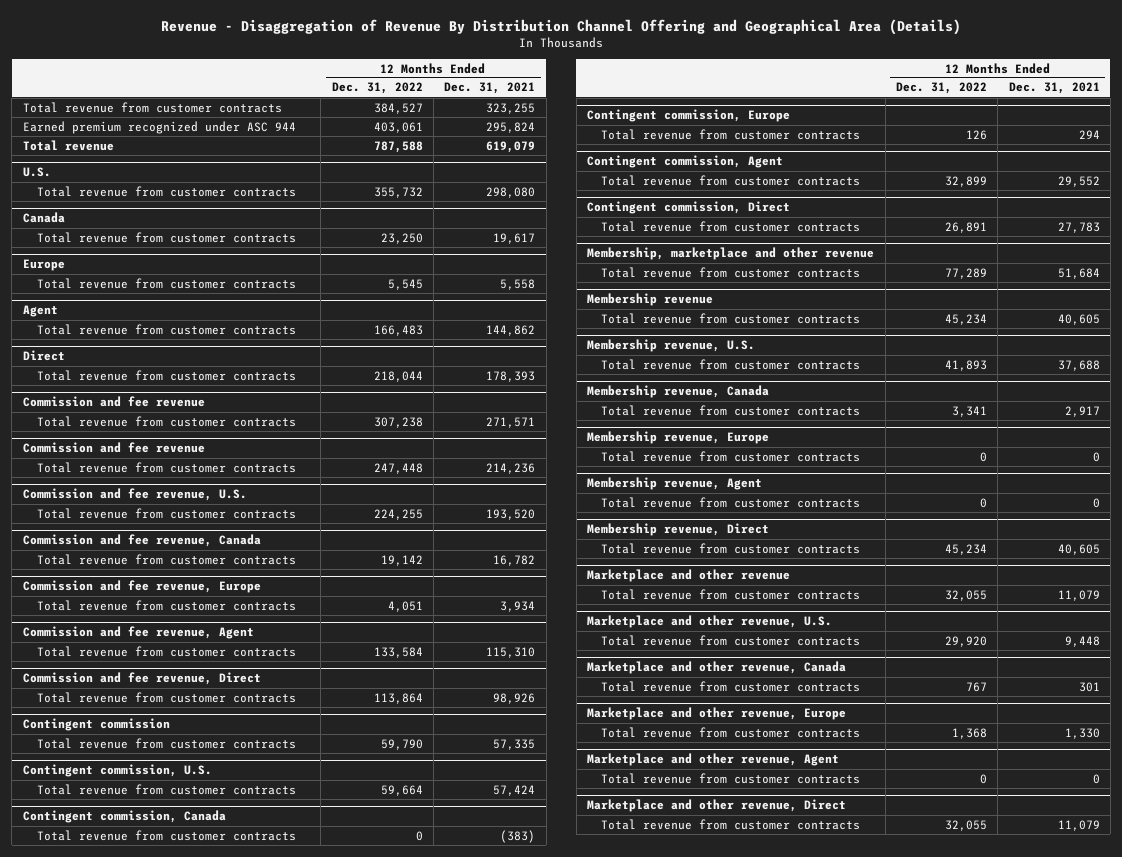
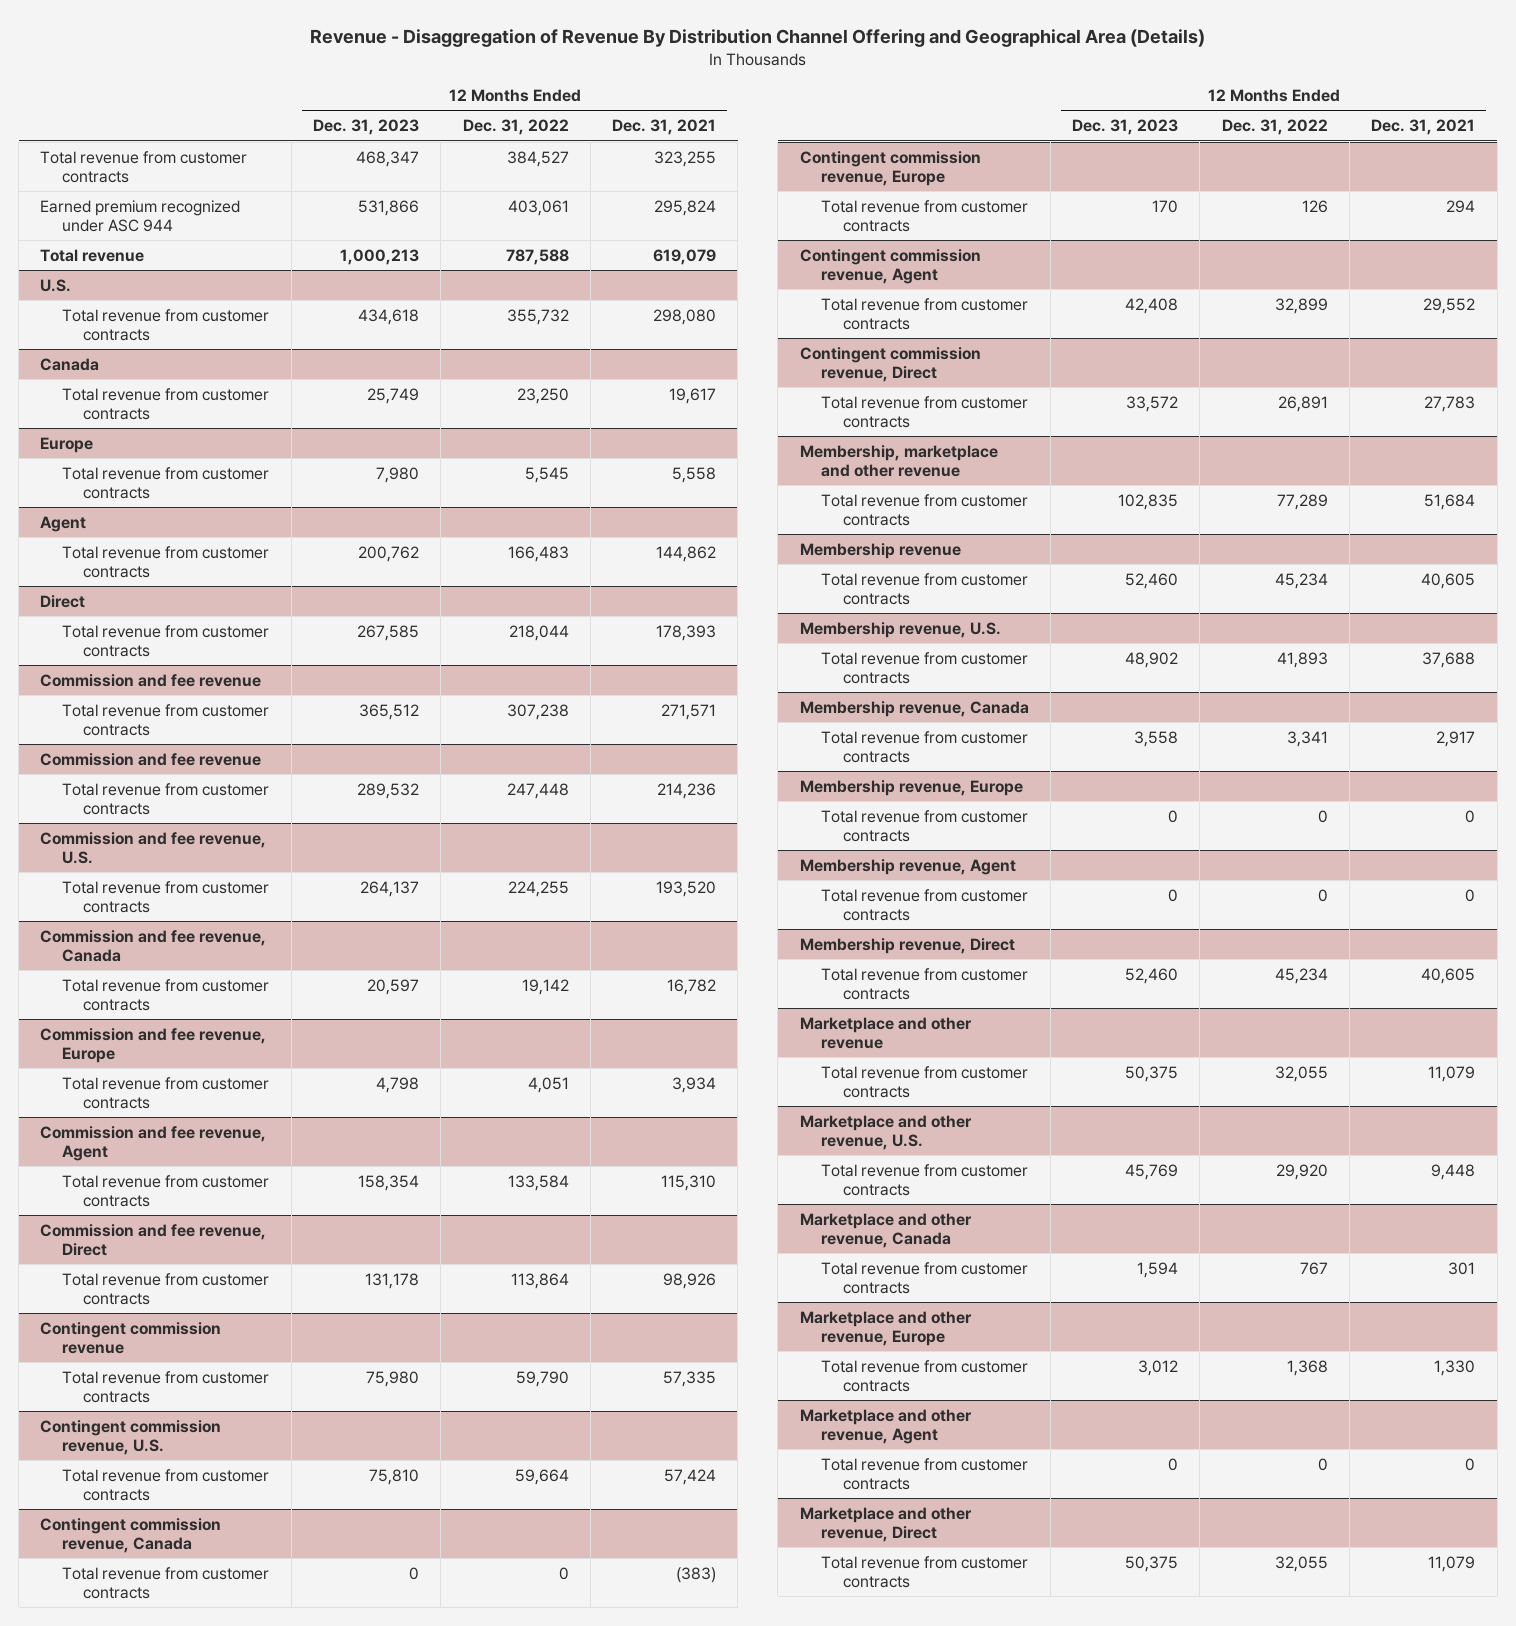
none -> [312,119,419,136] Dec. 31, 2023
[22,718,170,732] Contingent commission -> [40,1321,222,1355] Contingent commission revenue
[22,764,212,778] Contingent commission, U.S. -> [40,1419,222,1456] Contingent commission revenue, U.S.
[22,810,226,824] Contingent commission, Canada -> [40,1517,222,1554] Contingent commission revenue, Canada
[587,109,791,123] Contingent commission, Europe -> [799,150,981,187] Contingent commission revenue, Europe
[587,155,784,169] Contingent commission, Agent -> [799,248,981,285] Contingent commission revenue, Agent
[587,201,791,215] Contingent commission, Direct -> [799,346,981,383] Contingent commission revenue, Direct

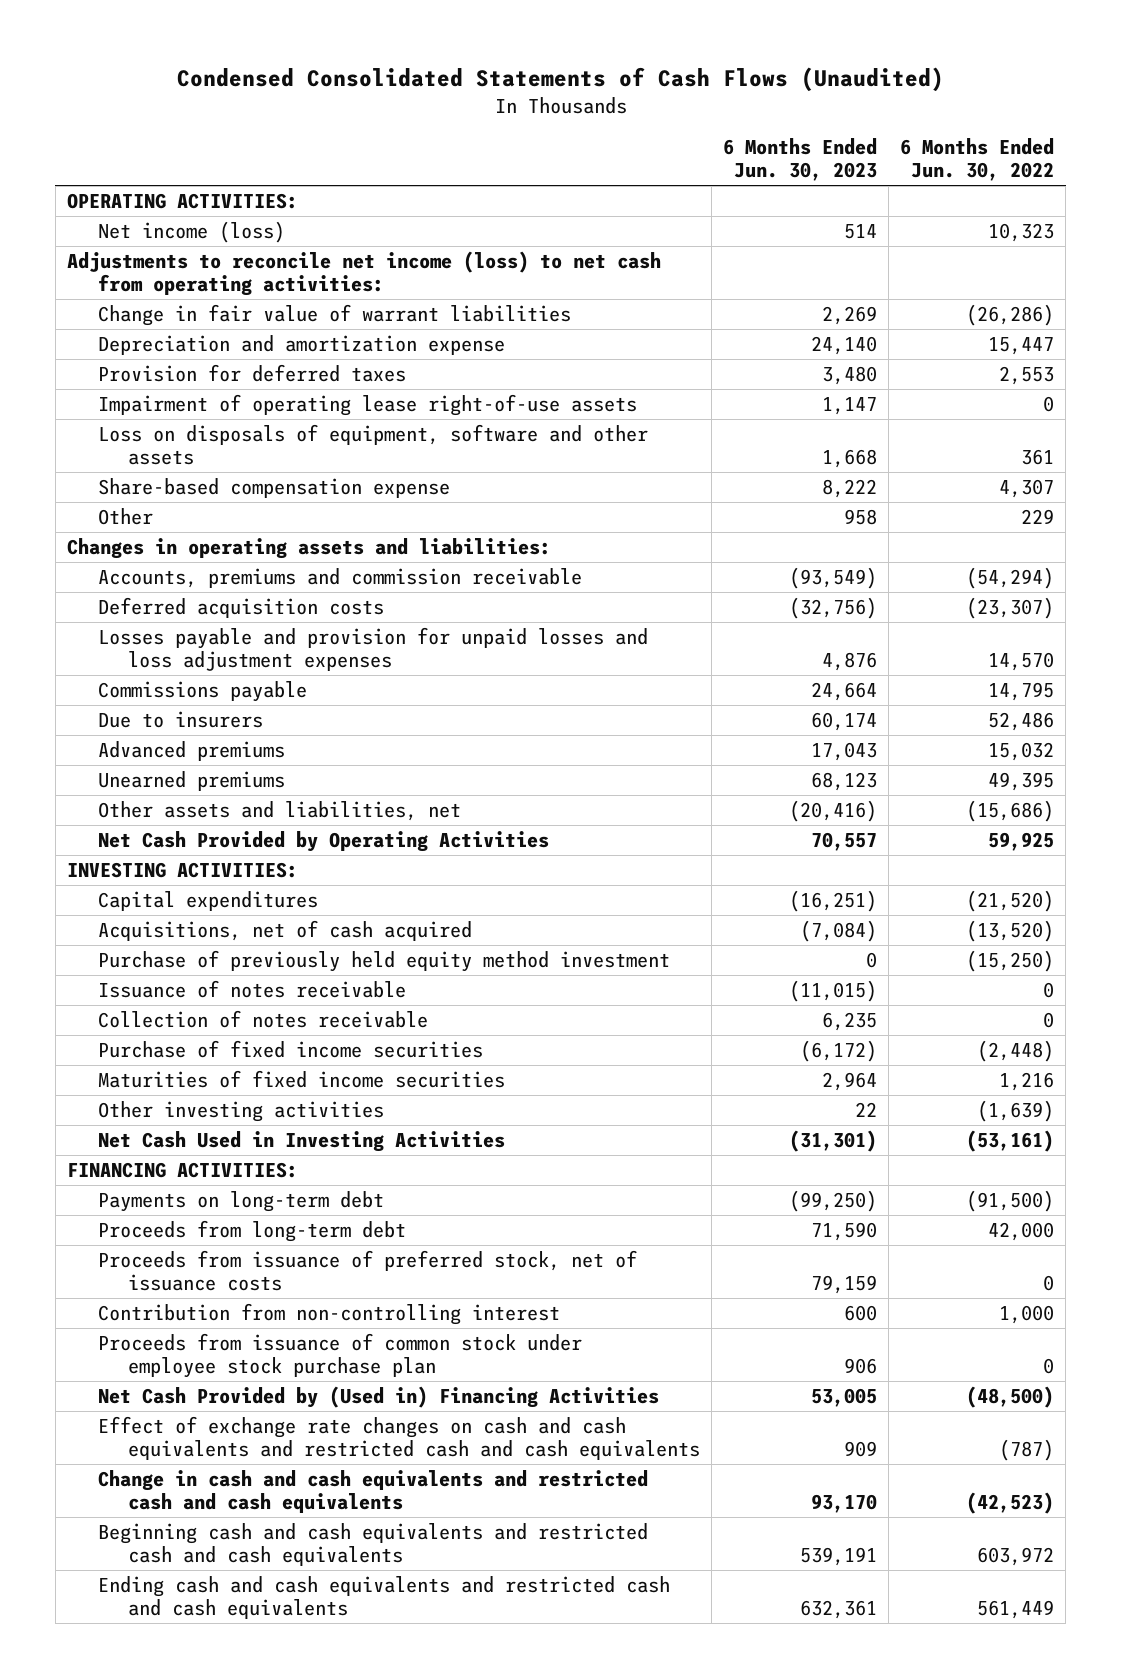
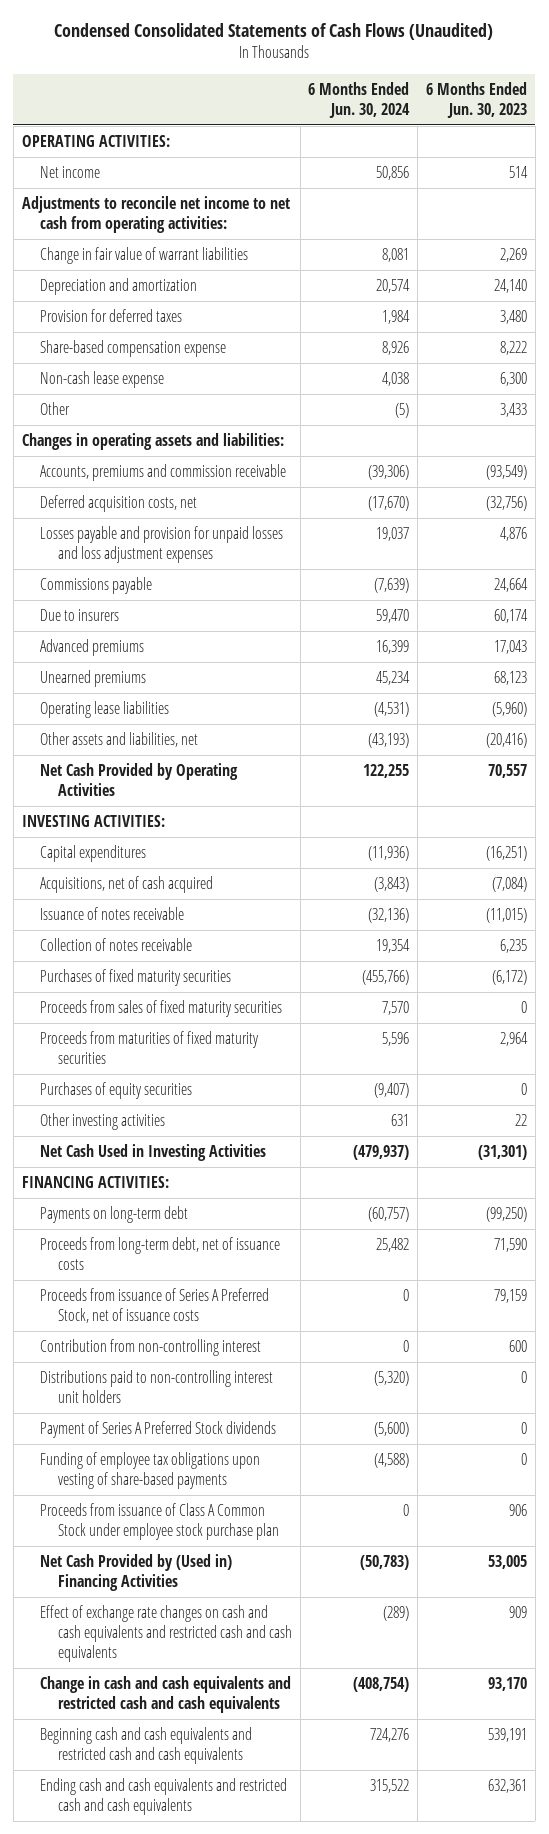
[900,138,1055,182] 6 Months Ended Jun. 30, 2022 -> none
none -> [308,81,411,118] 6 Months Ended Jun. 30, 2024
[97,220,285,243] Net income (loss) -> [39,166,100,179] Net income
[66,250,661,296] Adjustments to reconcile net income (loss) to net cash from operating activities: -> [21,196,290,233] Adjustments to reconcile net income to net cash from operating activities:
[97,334,505,355] Depreciation and amortization expense -> [39,278,197,296] Depreciation and amortization
[97,393,637,416] Impairment of operating lease right-of-use assets -> none
[97,423,648,465] Loss on disposals of equipment, software and other assets -> none
none -> [39,371,164,389] Non-cash lease expense
[844,508,878,525] 958 -> [499,403,527,418] 3,433
[97,596,384,618] Deferred acquisition costs -> [39,495,197,513] Deferred acquisition costs, net
none -> [39,701,169,719] Operating lease liabilities
[97,949,670,972] Purchase of previously held equity method investment -> none
[97,1039,483,1058] Purchase of fixed income securities -> [39,969,231,987] Purchases of fixed maturity securities
none -> [39,1000,282,1018] Proceeds from sales of fixed maturity securities
[97,1069,505,1088] Maturities of fixed income securities -> [39,1031,259,1064] Proceeds from maturities of fixed maturity securities
none -> [39,1082,192,1100] Purchases of equity securities
[97,1219,406,1242] Proceeds from long-term debt -> [39,1237,280,1270] Proceeds from long-term debt, net of issuance costs
[97,1249,637,1291] Proceeds from issuance of preferred stock, net of issuance costs -> [39,1288,269,1323] Proceeds from issuance of Series A Preferred Stock, net of issuance costs
none -> [39,1370,273,1403] Distributions paid to non-controlling interest unit holders
none -> [39,1421,276,1439] Payment of Series A Preferred Stock dividends
none -> [39,1452,260,1489] Funding of employee tax obligations upon vesting of share-based payments
[97,1332,582,1378] Proceeds from issuance of common stock under employee stock purchase plan -> [39,1503,279,1540] Proceeds from issuance of Class A Common Stock under employee stock purchase plan

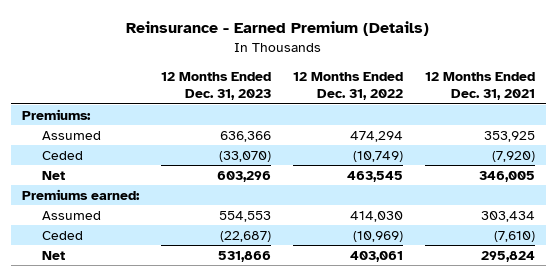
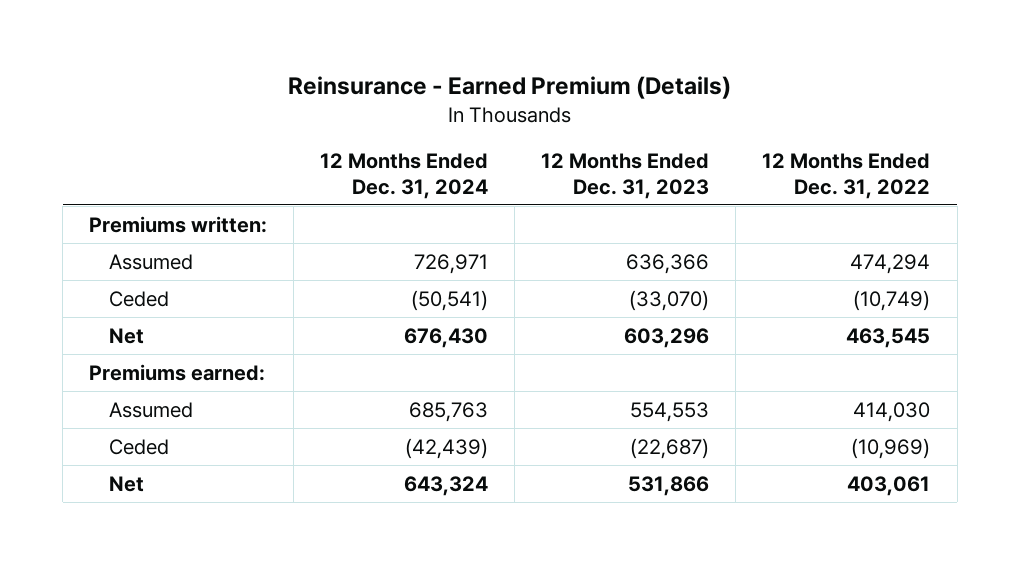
[424,72,535,101] 12 Months Ended Dec. 31, 2021 -> none
none -> [320,152,489,199] 12 Months Ended Dec. 31, 2024
[22,109,92,121] Premiums: -> [89,215,268,233] Premiums written:

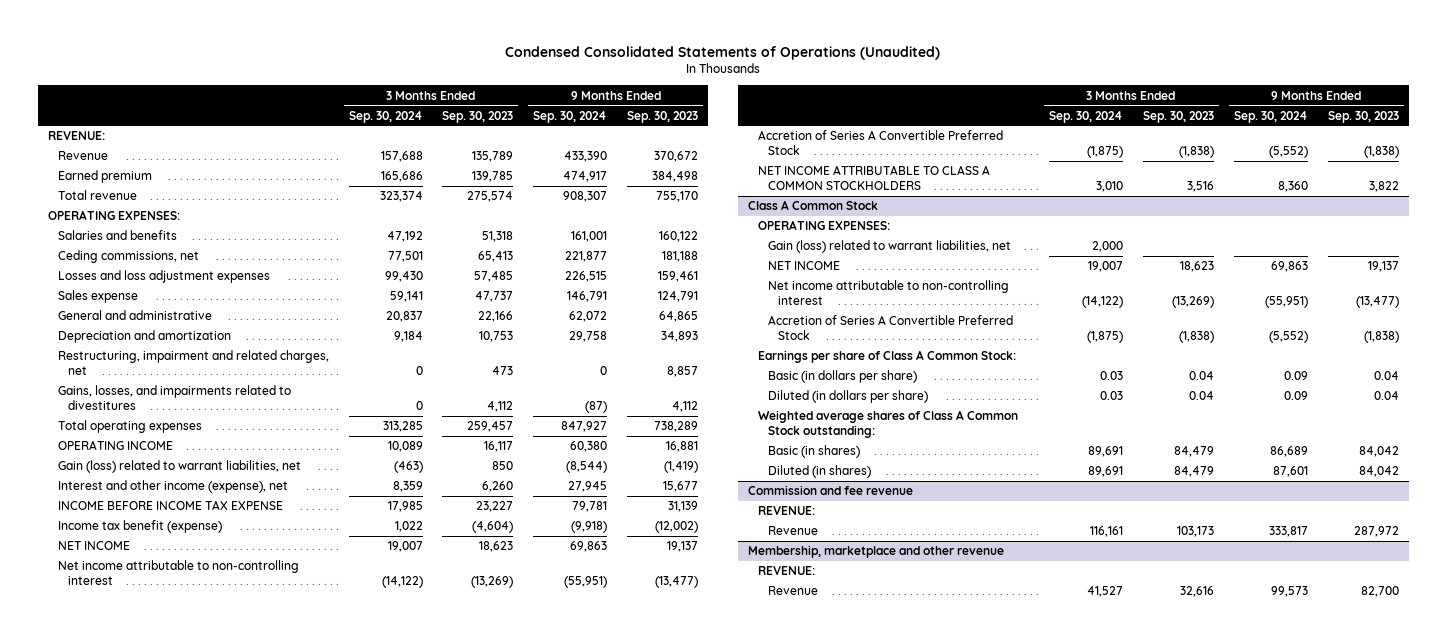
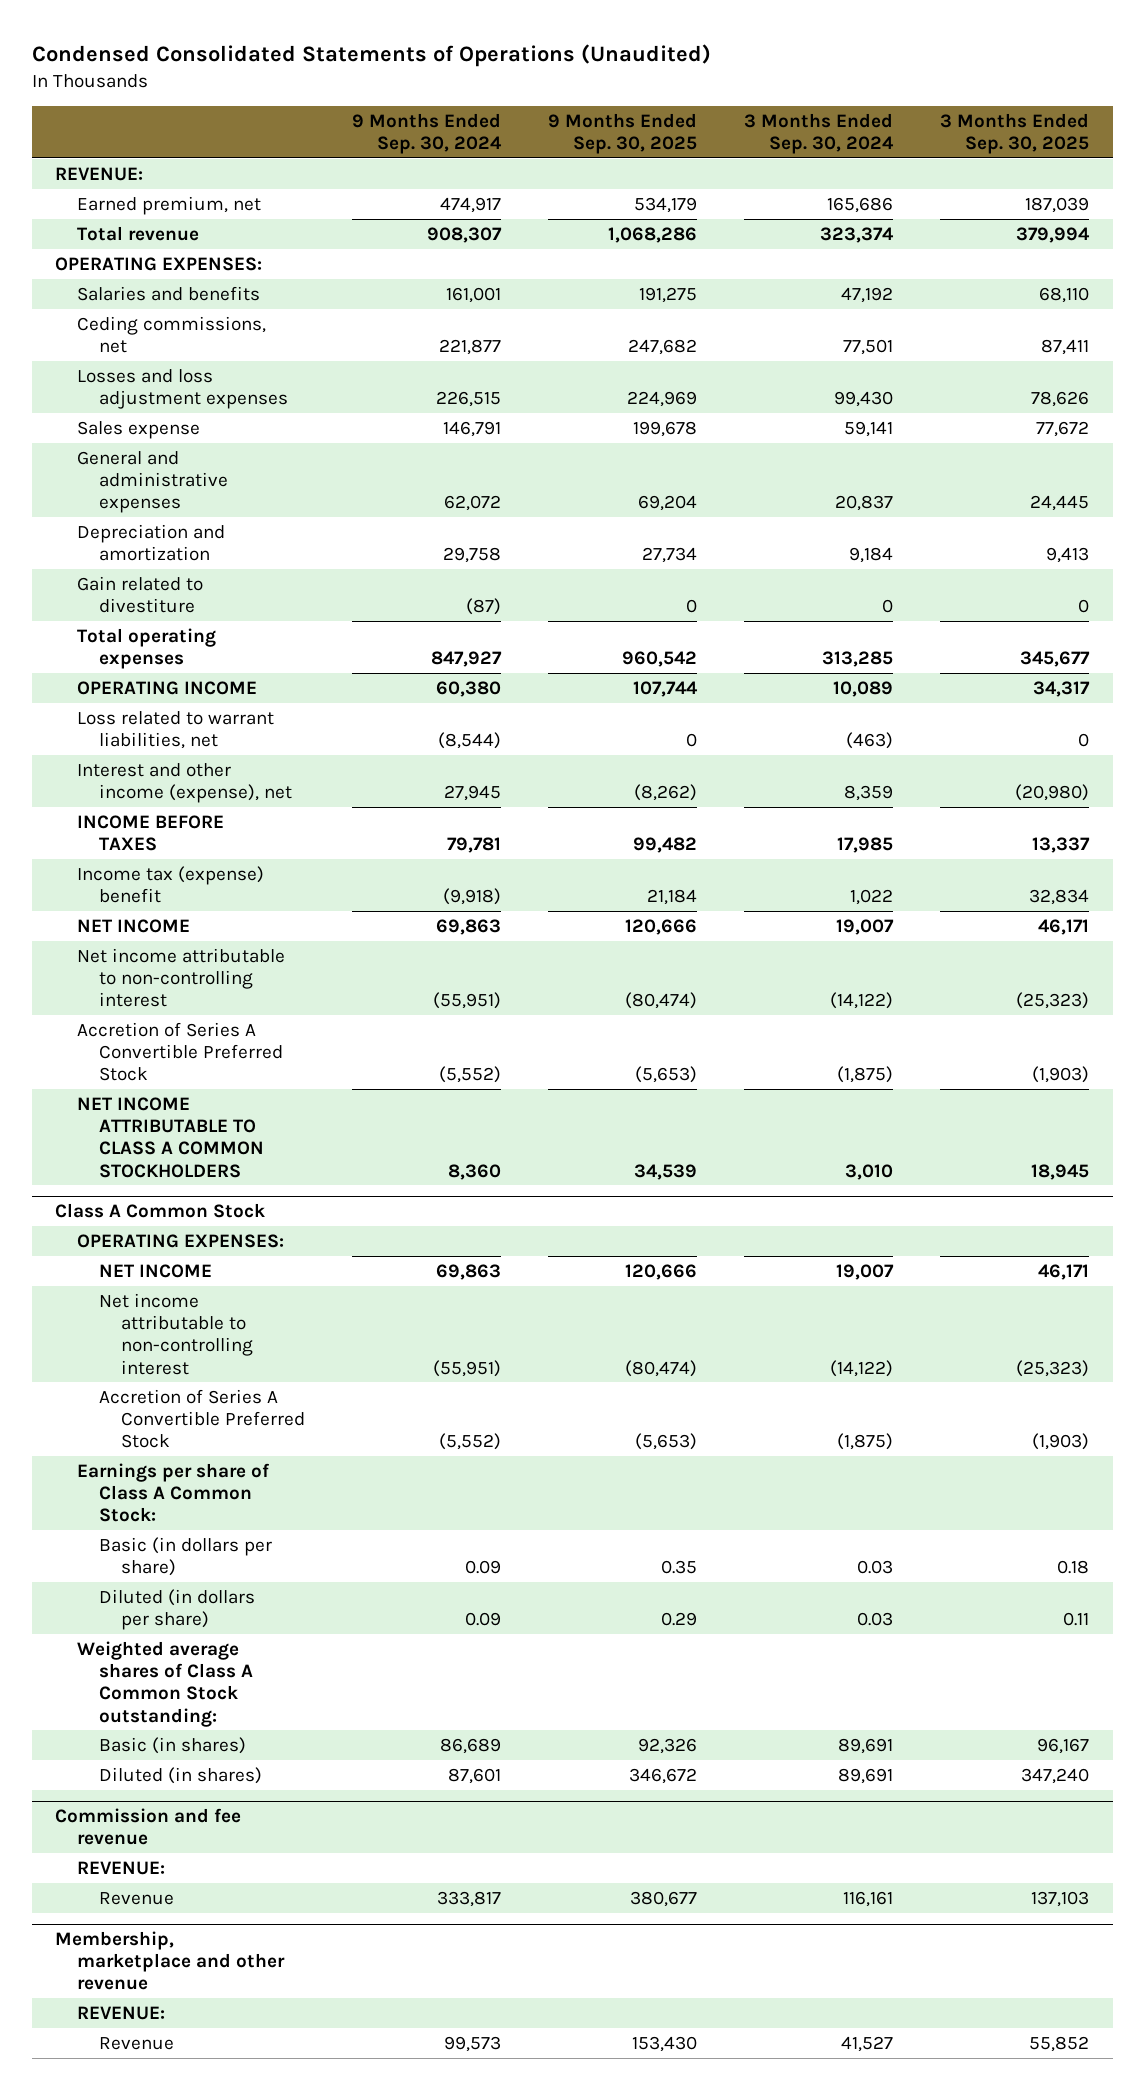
[442,110,514,123] Sep. 30, 2023 -> none
[627,110,699,123] Sep. 30, 2023 -> none
none -> [548,112,698,155] 9 Months Ended Sep. 30, 2025
none -> [940,112,1090,155] 3 Months Ended Sep. 30, 2025
[57,151,108,161] Revenue -> none
[57,170,152,184] Earned premium -> [77,195,262,215] Earned premium, net
[57,310,212,321] General and administrative -> [77,450,229,514] General and administrative expenses
[57,350,329,376] Restructuring, impairment and related charges, net -> none
[57,385,291,411] Gains, losses, and impairments related to divestitures -> [77,575,204,614] Gain related to divestiture
[57,460,301,474] Gain (loss) related to warrant liabilities, net -> [77,710,275,750] Loss related to warrant liabilities, net
[57,500,283,511] INCOME BEFORE INCOME TAX EXPENSE -> [77,814,225,852] INCOME BEFORE TAXES
[57,520,222,534] Income tax benefit (expense) -> [77,865,265,904] Income tax (expense) benefit
[767,240,1011,254] Gain (loss) related to warrant liabilities, net -> none

